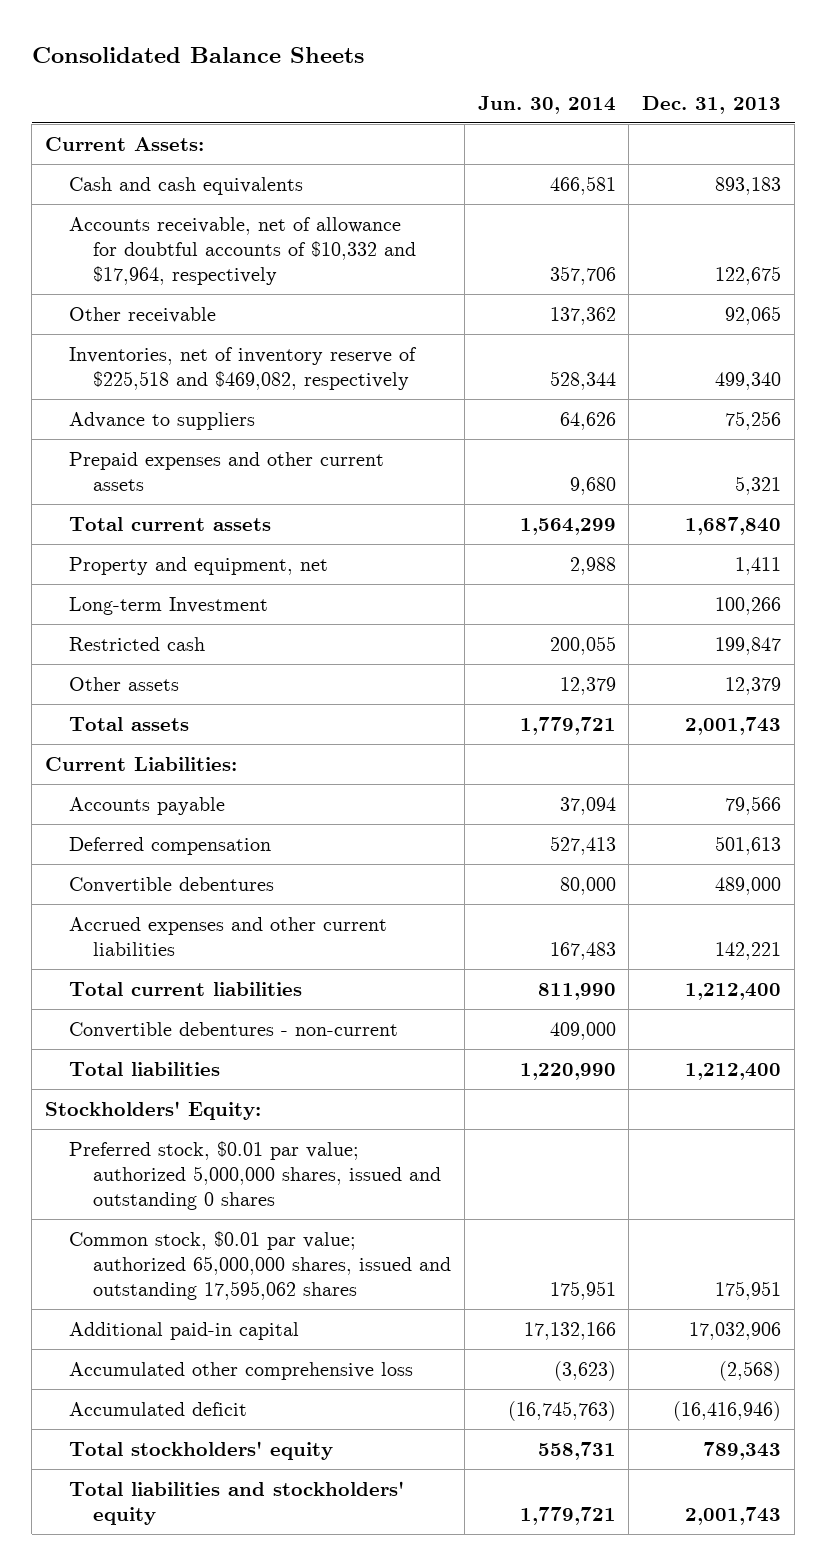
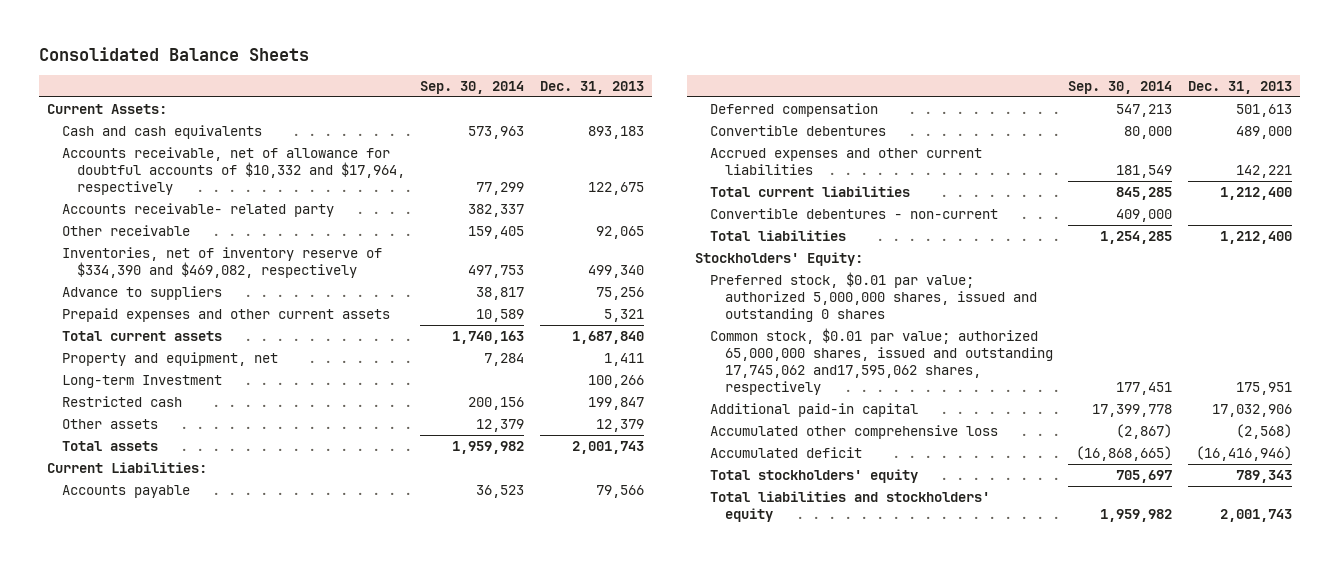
[477,95,616,114] Jun. 30, 2014 -> none
none -> [420,81,525,95] Sep. 30, 2014
none -> [61,203,334,218] Accounts receivable- related party
[68,346,417,390] Inventories, net of inventory reserve of $225,518 and $469,082, respectively -> [61,247,382,278] Inventories, net of inventory reserve of $334,390 and $469,082, respectively
[68,1230,451,1300] Common stock, $0.01 par value; authorized 65,000,000 shares, issued and outstanding 17,595,062 shares -> [709,328,1053,395] Common stock, $0.01 par value; authorized 65,000,000 shares, issued and outstanding 17,745,062 and17,595,062 shares, respectively

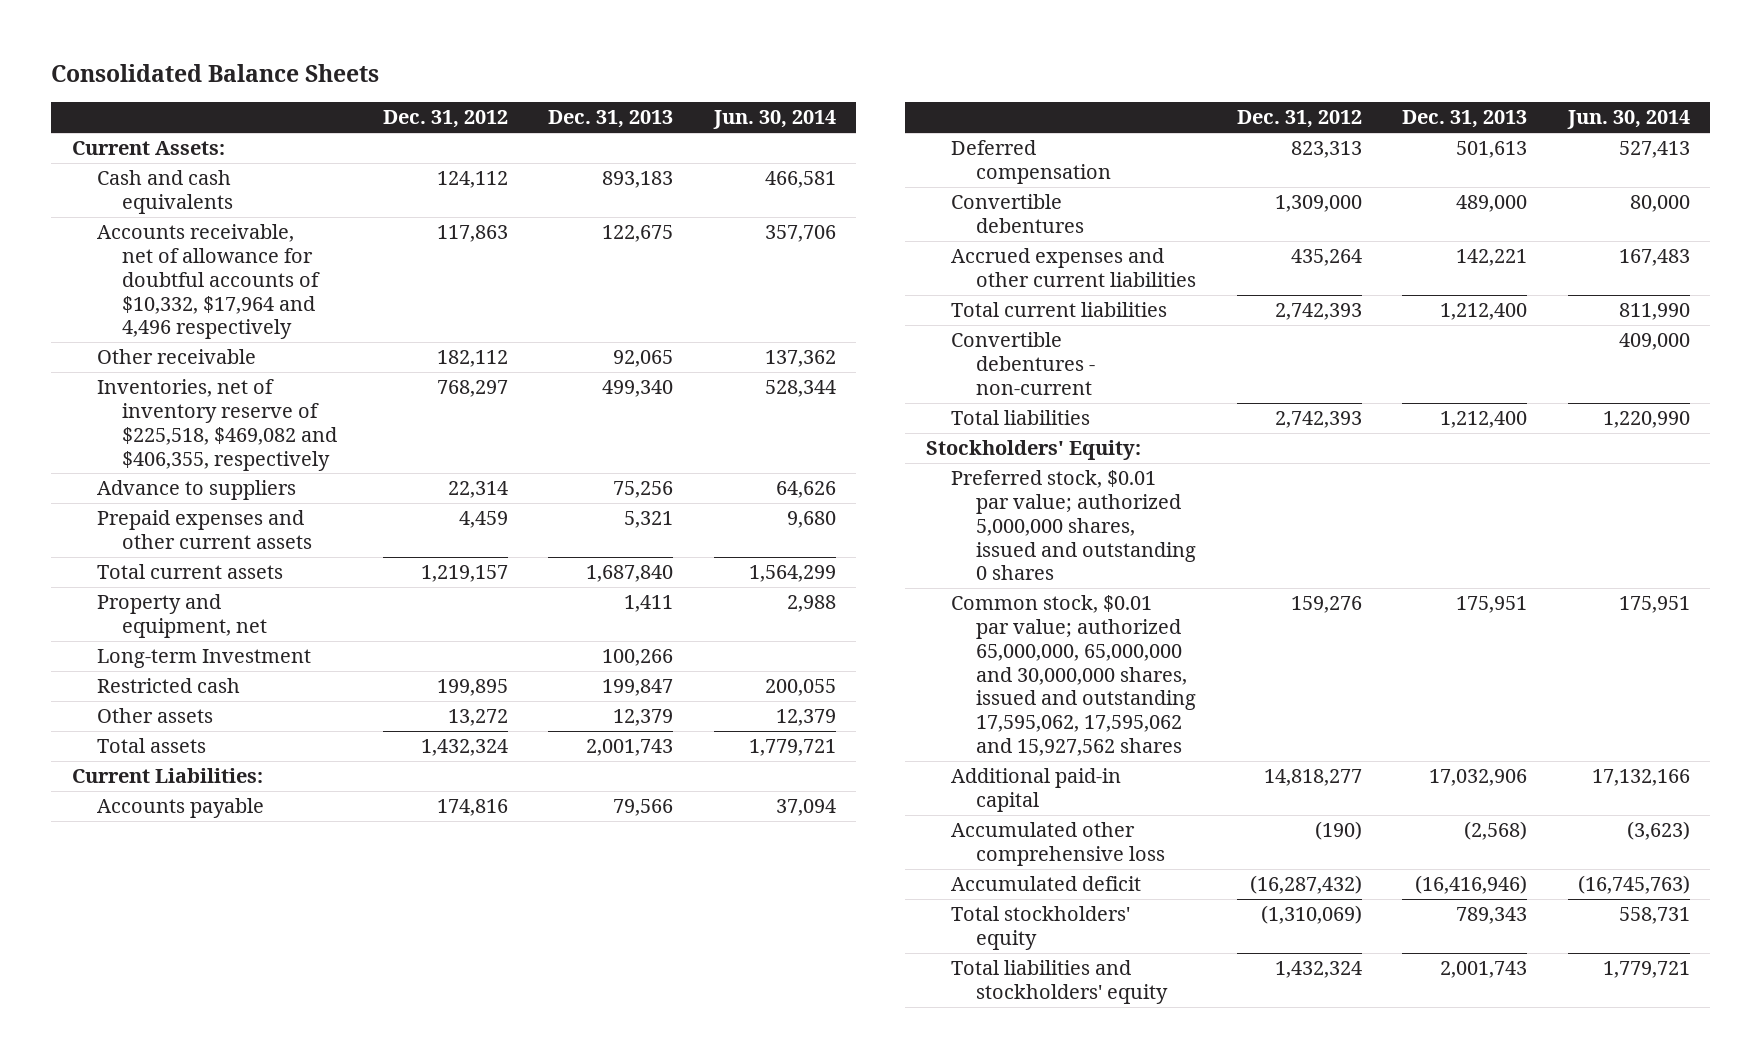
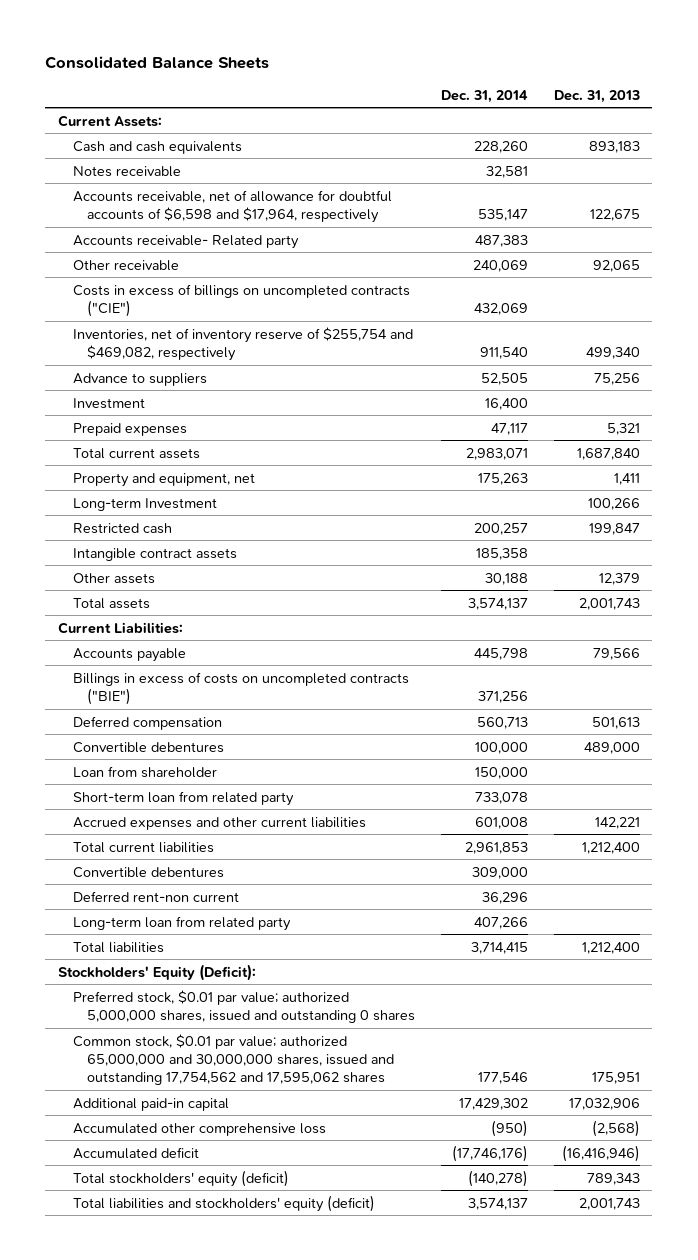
[382,110,508,129] Dec. 31, 2012 -> none
[712,110,836,130] Jun. 30, 2014 -> none
none -> [441,89,529,103] Dec. 31, 2014
none -> [72,165,181,177] Notes receivable
[96,224,321,340] Accounts receivable, net of allowance for doubtful accounts of $10,332, $17,964 and 4,496 respectively -> [72,189,392,223] Accounts receivable, net of allowance for doubtful accounts of $6,598 and $17,964, respectively
none -> [72,234,299,249] Accounts receivable- Related party
none -> [72,283,410,317] Costs in excess of billings on uncompleted contracts ("CIE")
[96,379,338,471] Inventories, net of inventory reserve of $225,518, $469,082 and $406,355, respectively -> [72,326,413,361] Inventories, net of inventory reserve of $255,754 and $469,082, respectively
none -> [72,397,145,409] Investment
[96,510,313,549] Prepaid expenses and other current assets -> [72,422,187,436] Prepaid expenses
none -> [72,547,237,561] Intangible contract assets
none -> [72,671,409,705] Billings in excess of costs on uncompleted contracts ("BIE")
none -> [72,765,217,778] Loan from shareholder
none -> [72,790,294,806] Short-term loan from related party
[950,332,1096,395] Convertible debentures - non-current -> [72,866,224,878] Convertible debentures
none -> [72,890,239,902] Deferred rent-non current
none -> [72,915,291,931] Long-term loan from related party
[925,440,1141,461] Stockholders' Equity: -> [58,963,257,981] Stockholders' Equity (Deficit):
[950,595,1197,756] Common stock, $0.01 par value; authorized 65,000,000, 65,000,000 and 30,000,000 shares, issued and outstanding 17,595,062, 17,595,062 and 15,927,562 shares -> [72,1033,395,1086] Common stock, $0.01 par value; authorized 65,000,000 and 30,000,000 shares, issued and outstanding 17,754,562 and 17,595,062 shares
[950,906,1130,950] Total stockholders' equity -> [72,1169,289,1187] Total stockholders' equity (deficit)
[950,960,1169,1004] Total liabilities and stockholders' equity -> [72,1194,375,1212] Total liabilities and stockholders' equity (deficit)

